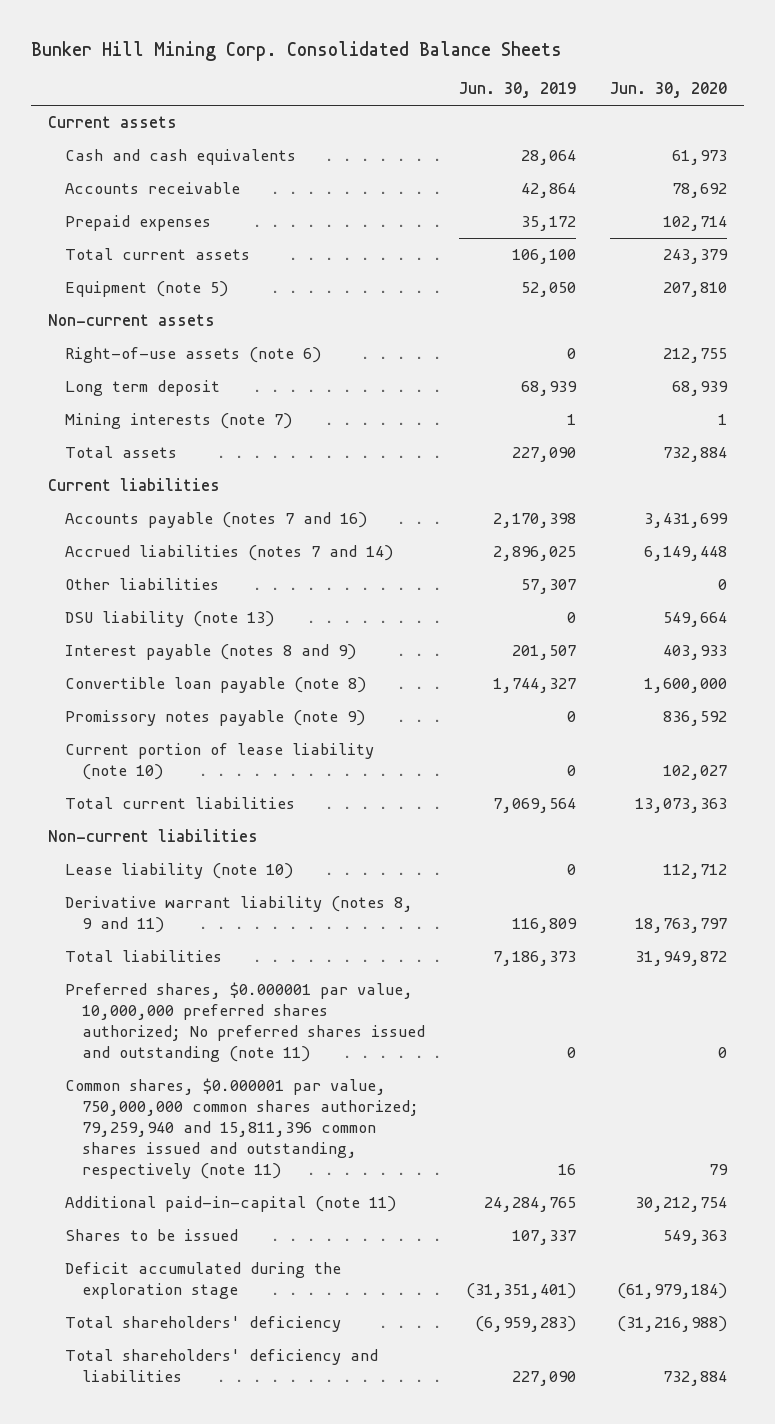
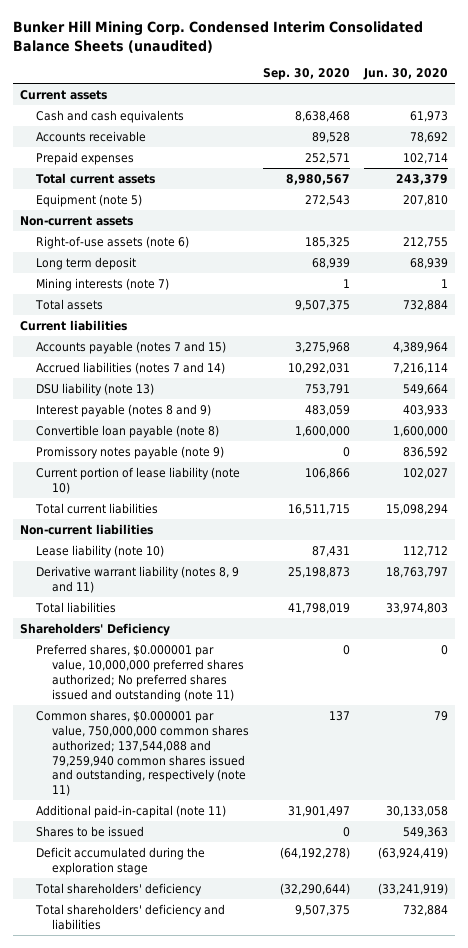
[30,40,562,61] Bunker Hill Mining Corp. Consolidated Balance Sheets -> [13,20,424,53] Bunker Hill Mining Corp. Condensed Interim Consolidated Balance Sheets (unaudited)
[458,82,576,99] Jun. 30, 2019 -> none
none -> [263,68,351,81] Sep. 30, 2020
[64,578,219,591] Other liabilities -> none
[64,512,367,529] Accounts payable (notes 7 and 16) -> [36,340,227,354] Accounts payable (notes 7 and 15)
[643,513,728,529] 3,431,699 -> [393,341,449,353] 4,389,964
[643,546,727,562] 6,149,448 -> [393,362,449,374] 7,216,114
[634,798,727,814] 13,073,363 -> [386,503,449,515] 15,098,294
[634,951,727,967] 31,949,872 -> [386,602,449,614] 33,974,803
none -> [20,622,171,636] Shareholders' Deficiency
[64,1078,419,1180] Common shares, $0.000001 par value, 750,000,000 common shares authorized; 79,259,940 and 15,811,396 common shares issued and outstanding, respectively (note 11) -> [36,709,250,797] Common shares, $0.000001 par value, 750,000,000 common shares authorized; 137,544,088 and 79,259,940 common shares issued and outstanding, respectively (note 11)
[634,1197,727,1213] 30,212,754 -> [386,805,449,817] 30,133,058
[616,1283,727,1300] (61,979,184) -> [378,846,449,859] (63,924,419)
[616,1316,727,1333] (31,216,988) -> [378,882,449,895] (33,241,919)

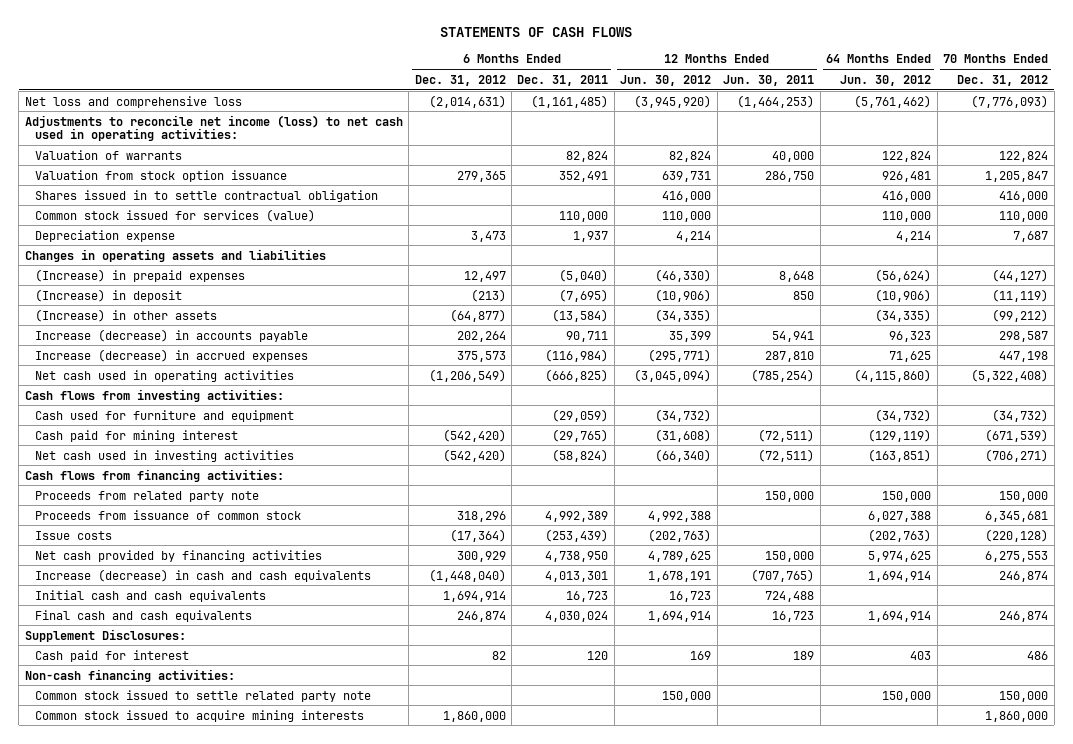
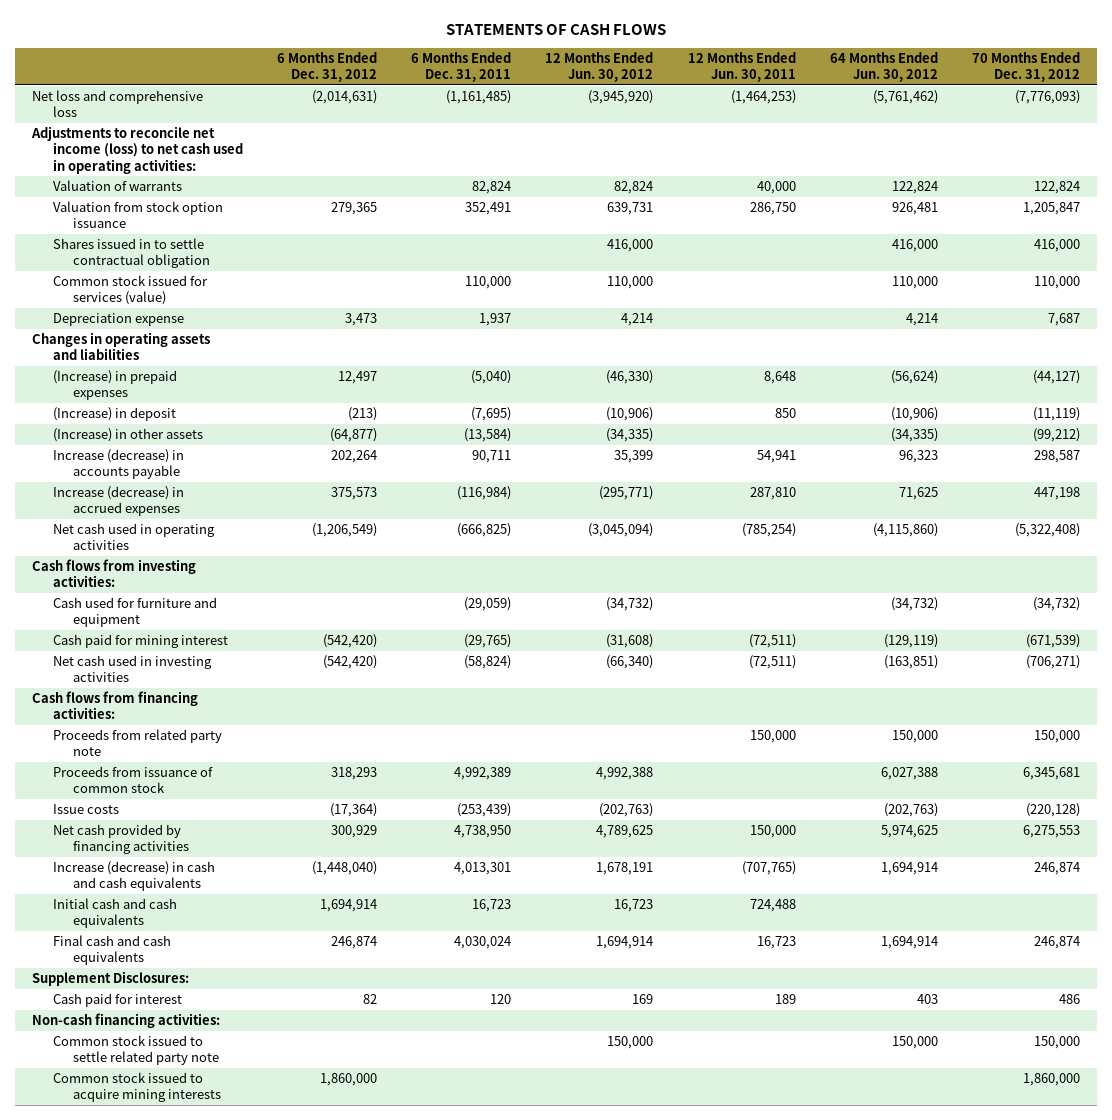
[456,510,506,522] 318,296 -> [330,767,377,781] 318,293

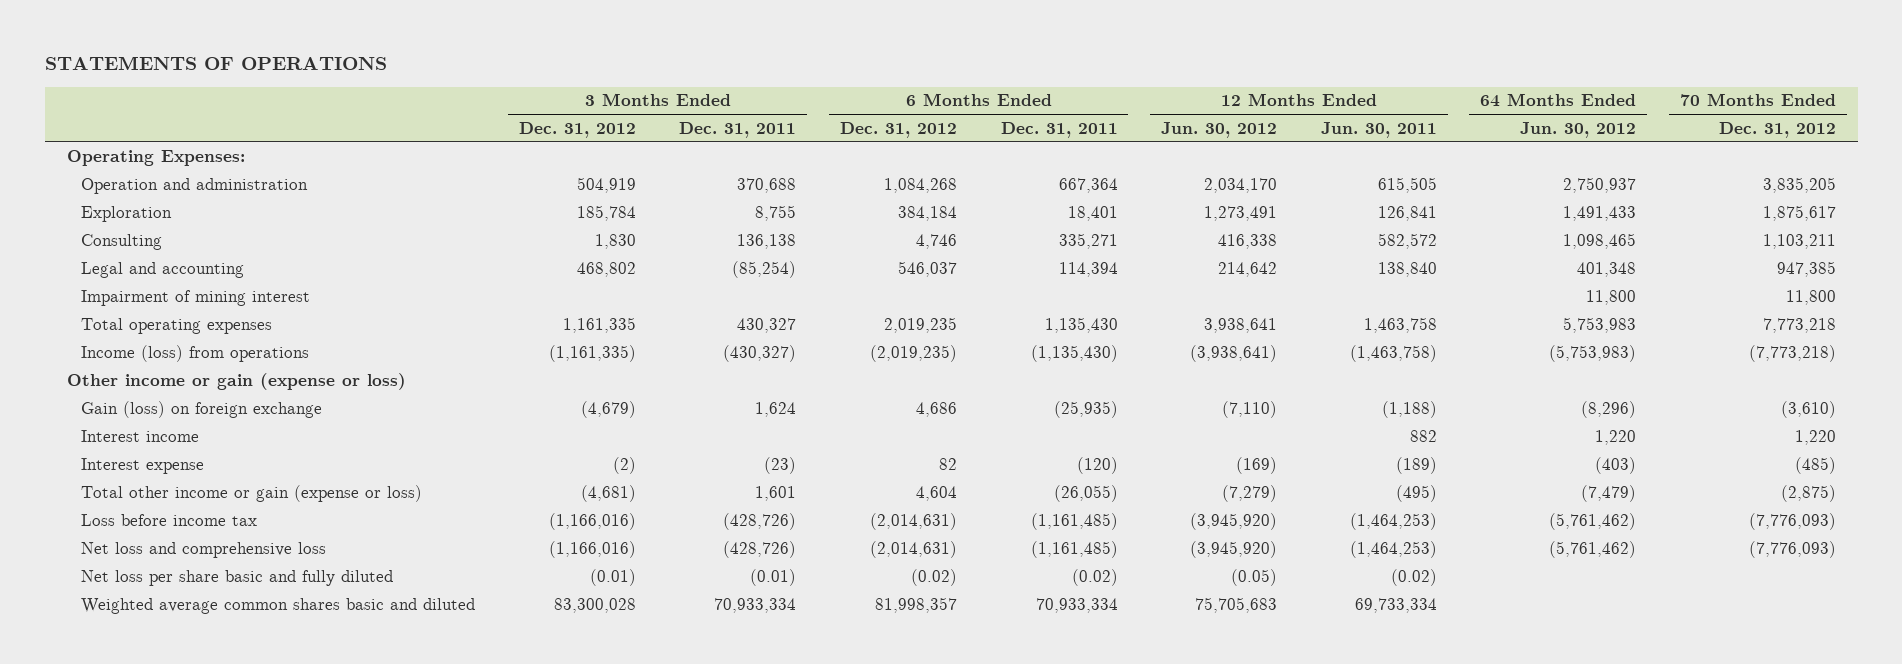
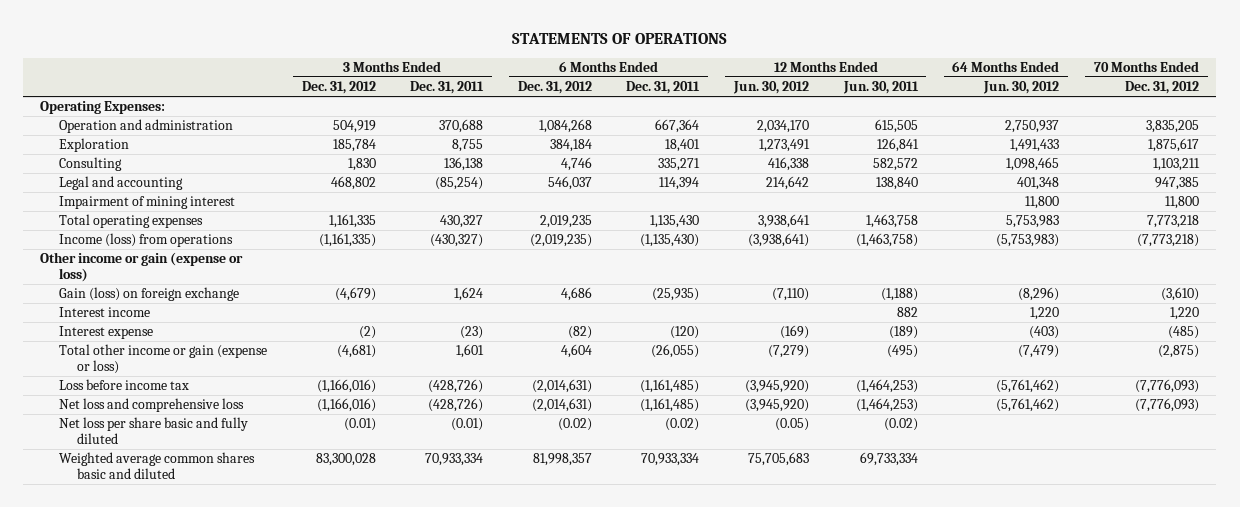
[938,458,957,471] 82 -> [567,326,592,340] (82)

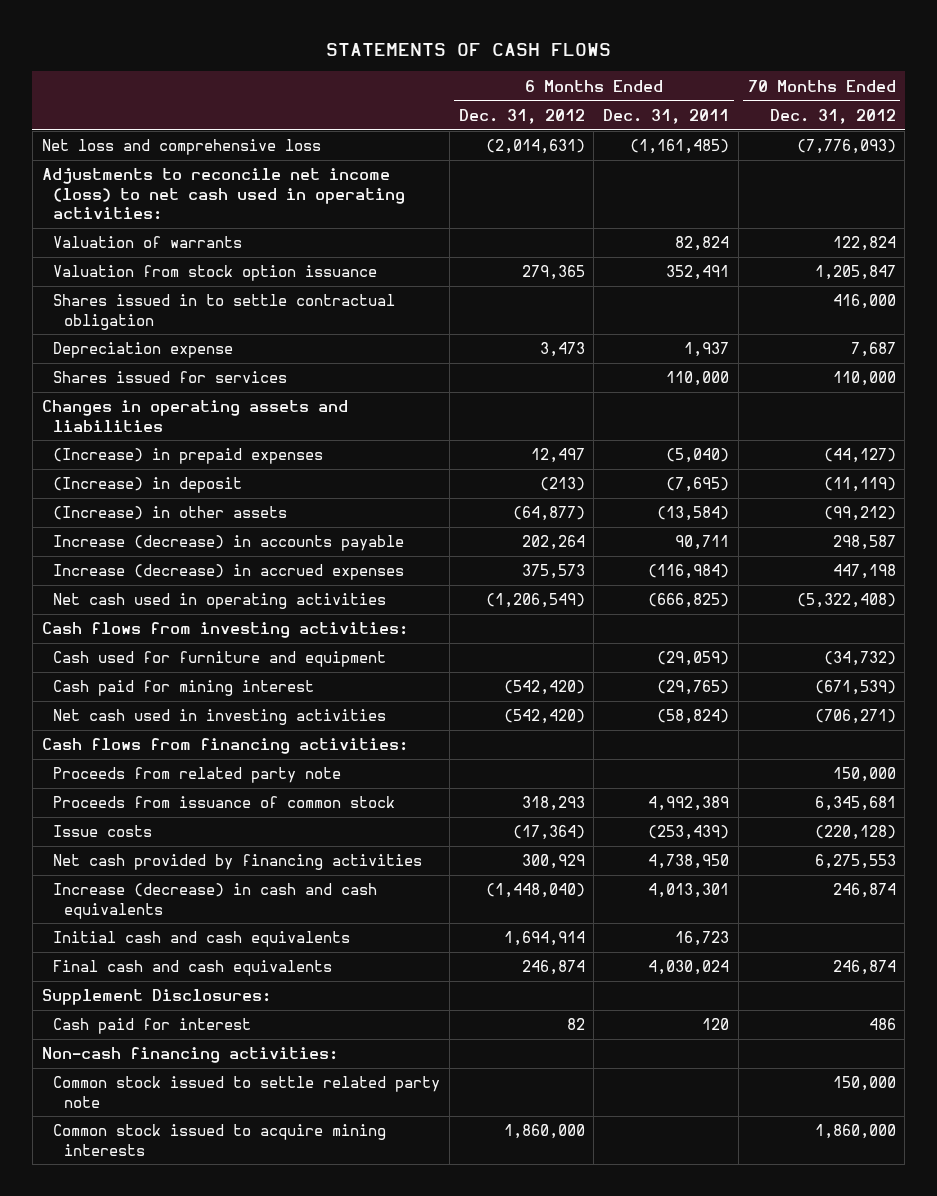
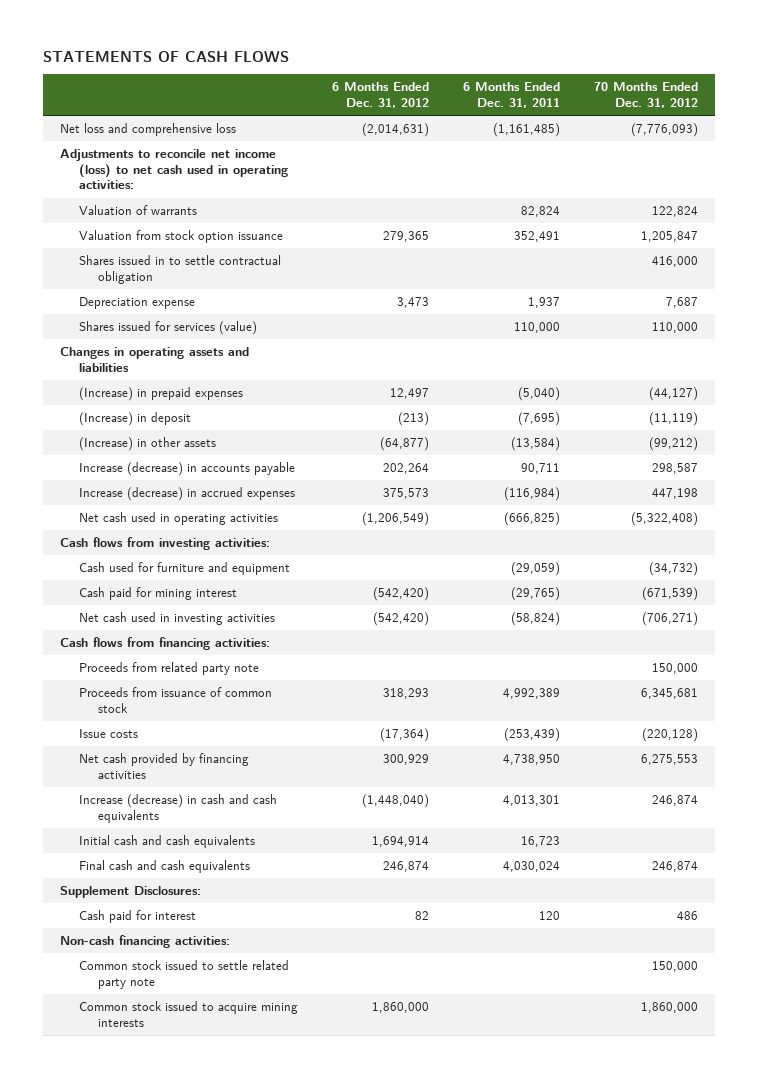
[53,371,288,384] Shares issued for services -> [78,321,257,336] Shares issued for services (value)

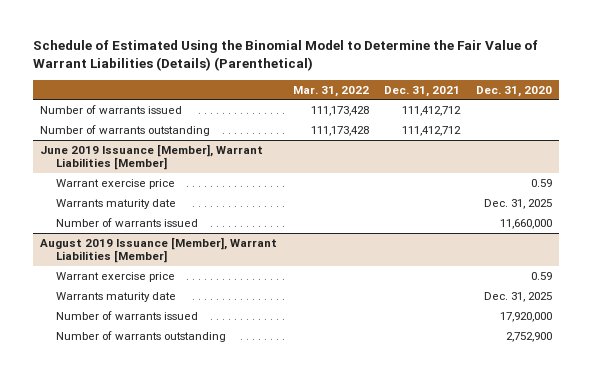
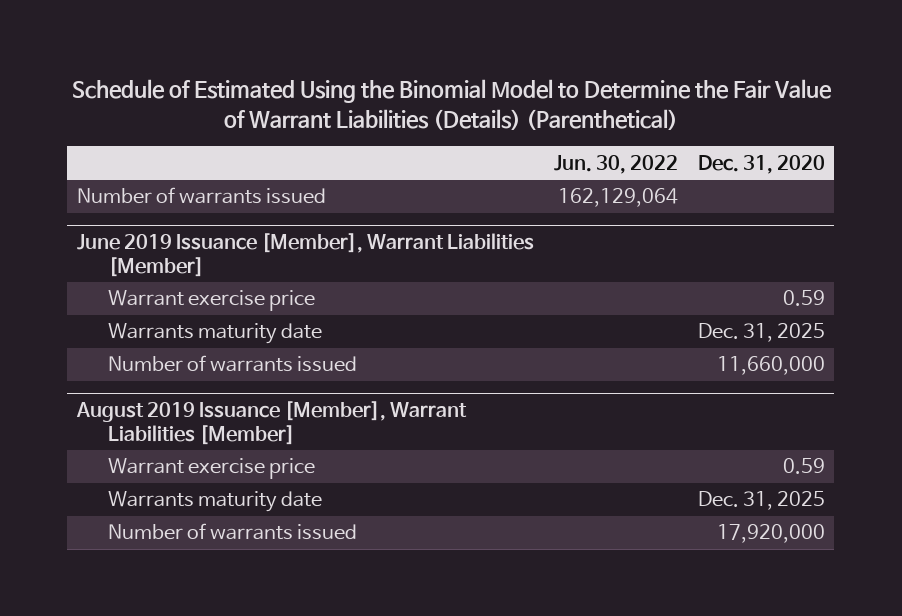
[292,85,369,97] Mar. 31, 2022 -> none
[384,85,461,97] Dec. 31, 2021 -> none
none -> [553,154,678,174] Jun. 30, 2022
[40,124,211,136] Number of warrants outstanding -> none
[55,330,226,342] Number of warrants outstanding -> none

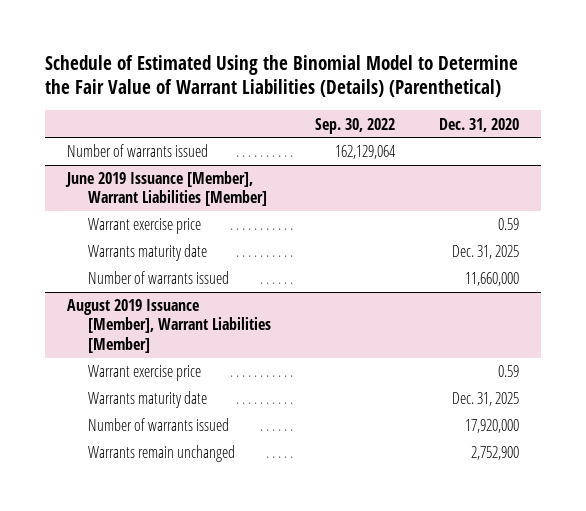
[553,154,678,174] Jun. 30, 2022 -> none
none -> [315,117,396,134] Sep. 30, 2022
none -> [88,445,236,463] Warrants remain unchanged

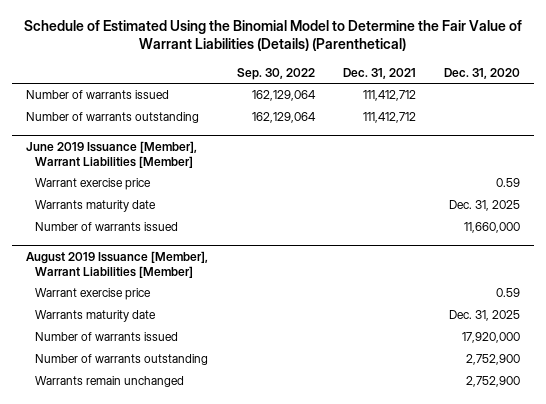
none -> [342,67,416,79] Dec. 31, 2021
none -> [25,112,199,124] Number of warrants outstanding
none -> [35,354,209,366] Number of warrants outstanding

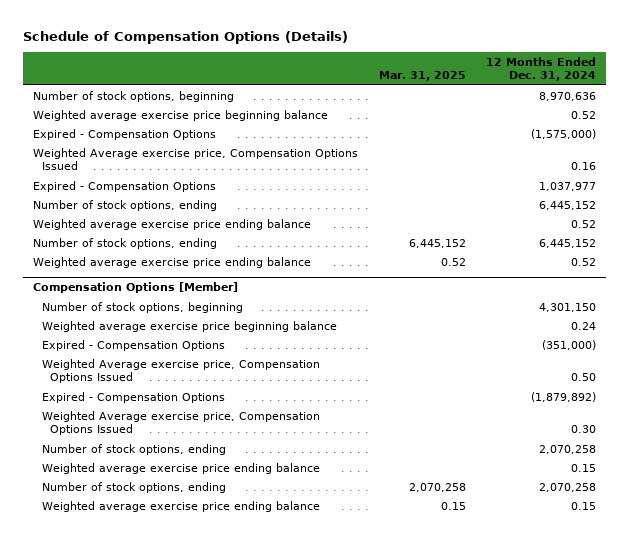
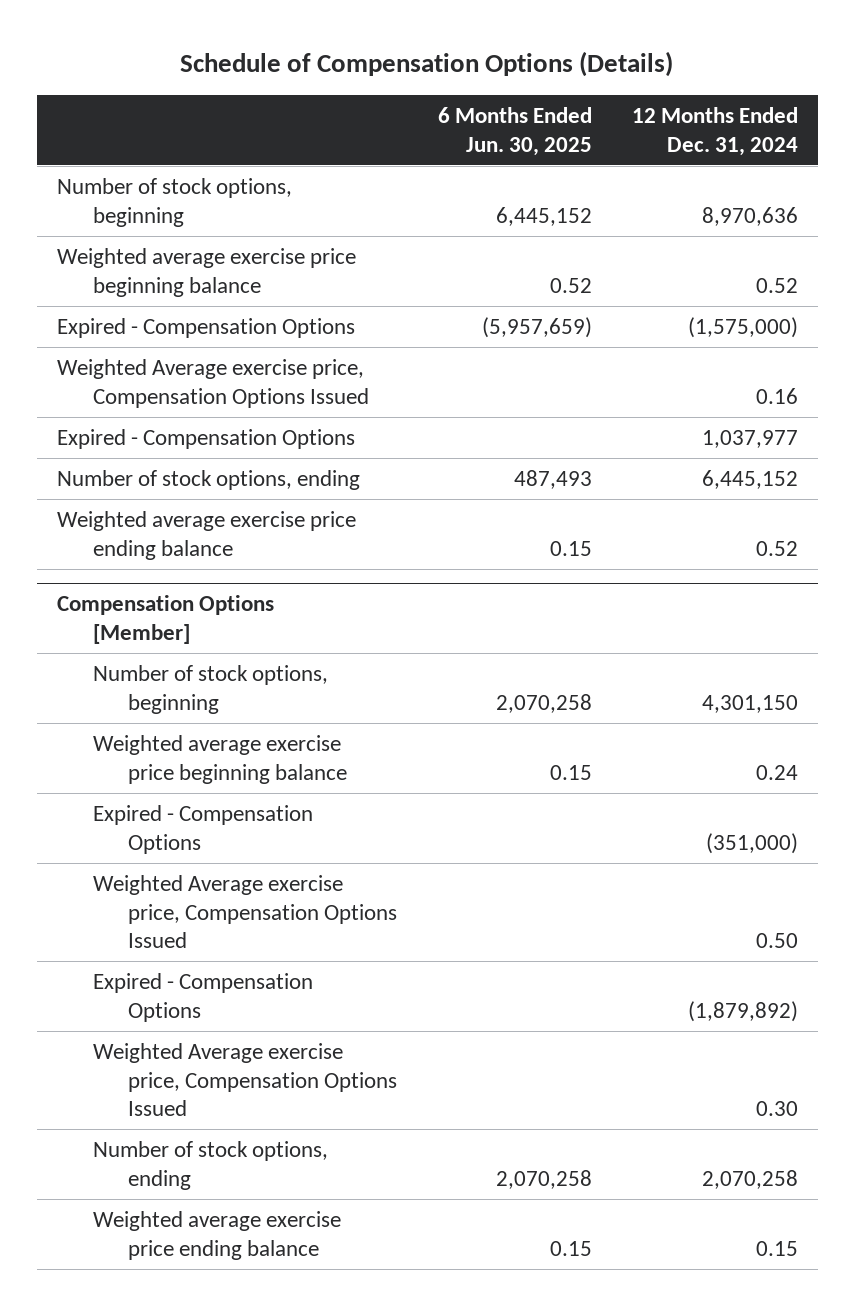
[378,71,466,82] Mar. 31, 2025 -> none
none -> [437,107,592,156] 6 Months Ended Jun. 30, 2025
[33,237,218,249] Number of stock options, ending -> none
[33,256,312,268] Weighted average exercise price ending balance -> none
[41,481,226,493] Number of stock options, ending -> none
[41,500,320,512] Weighted average exercise price ending balance -> none

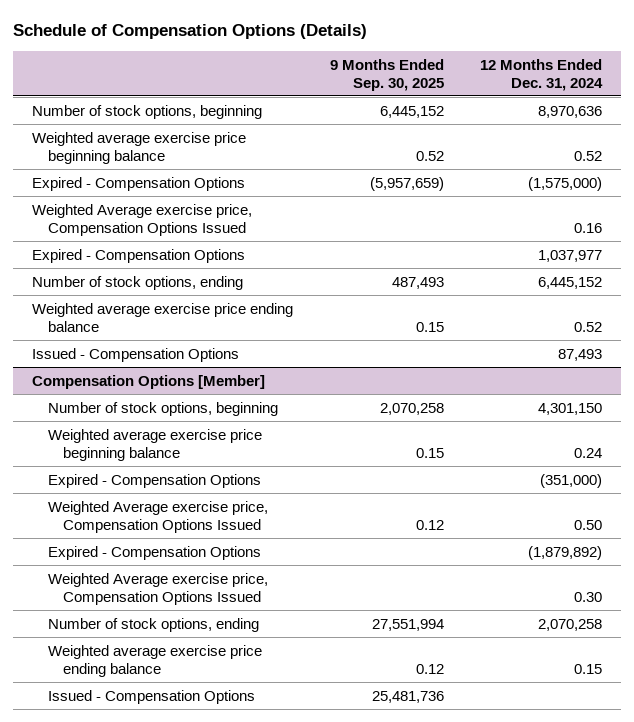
[437,107,592,156] 6 Months Ended Jun. 30, 2025 -> none
none -> [329,58,444,91] 9 Months Ended Sep. 30, 2025
none -> [31,347,239,362] Issued - Compensation Options
none -> [47,689,255,704] Issued - Compensation Options

